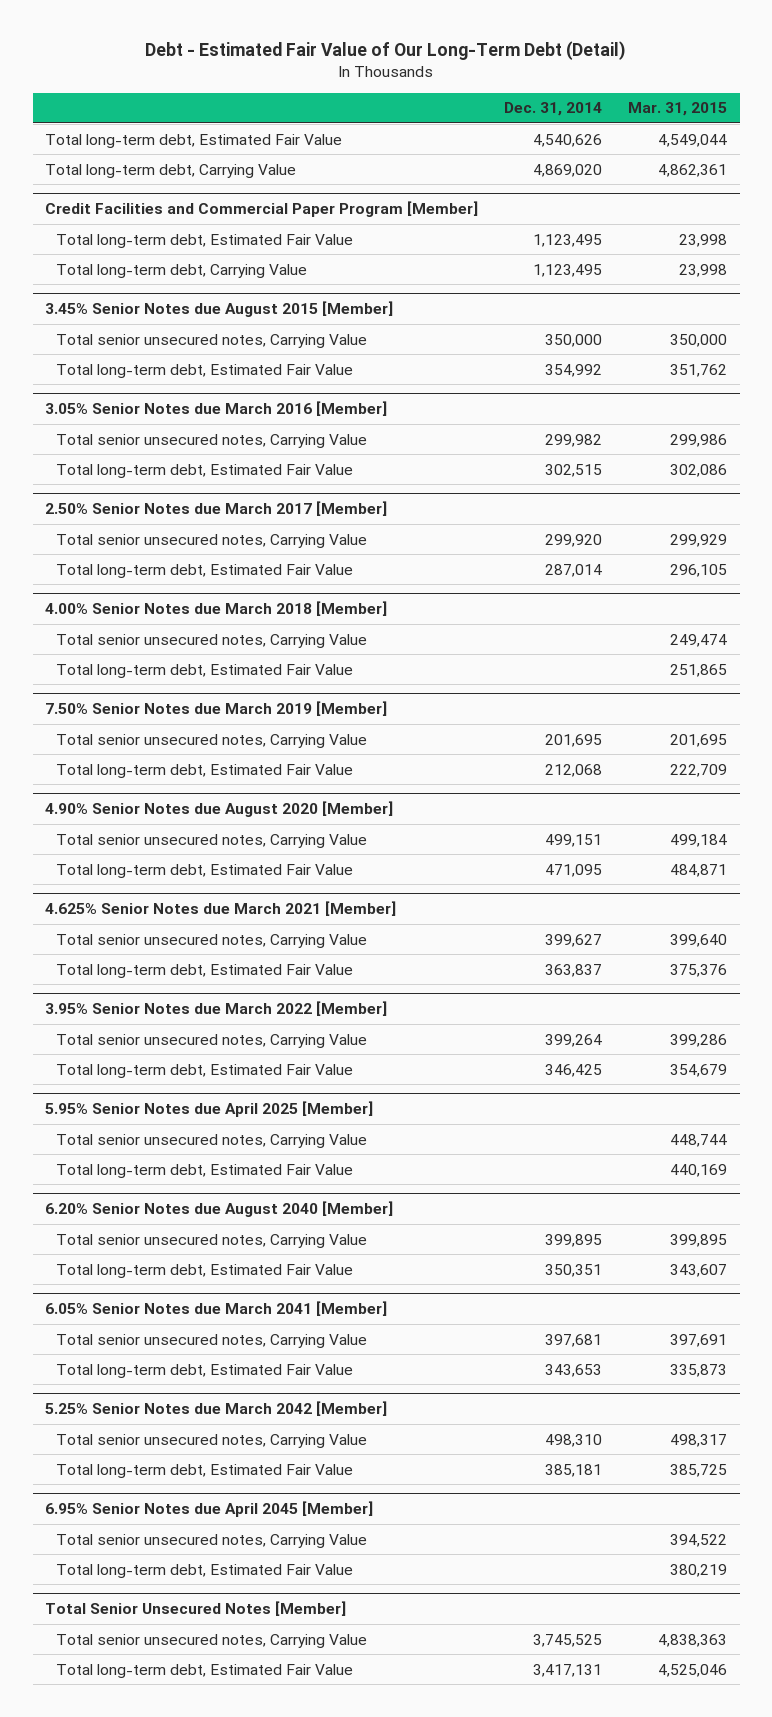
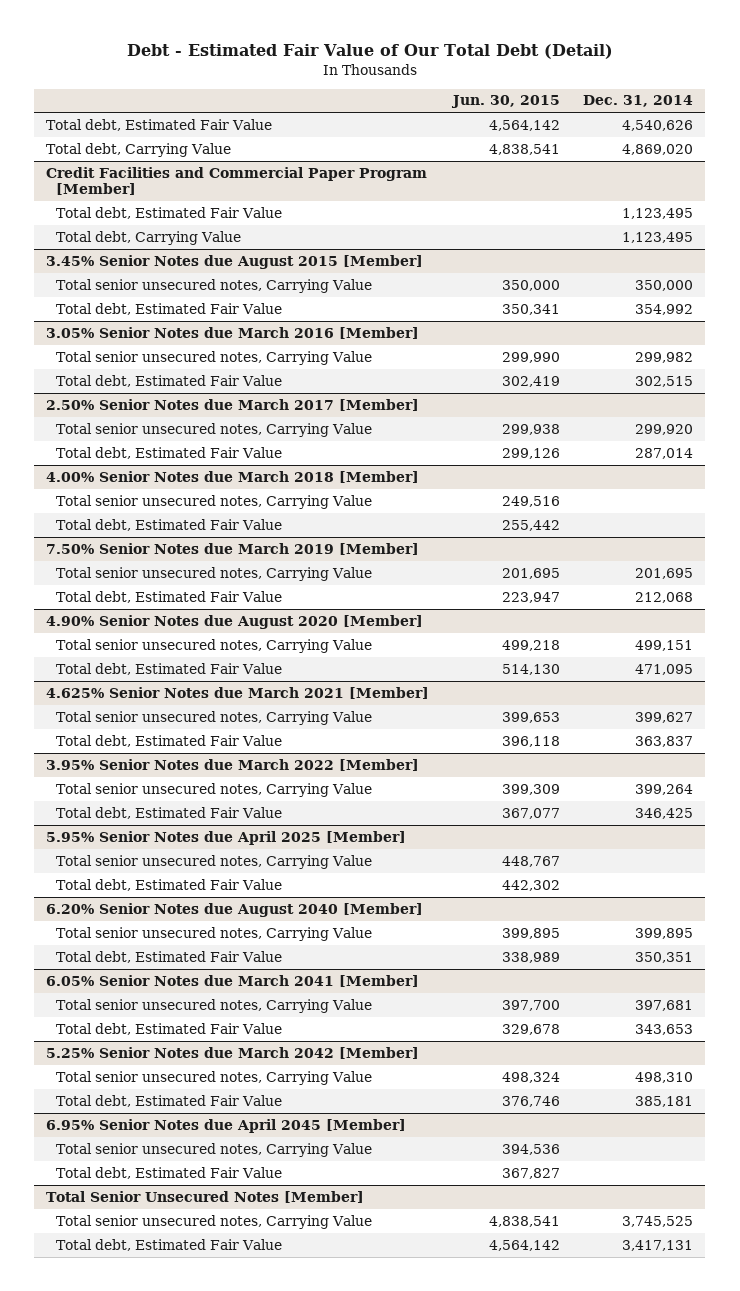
[145,41,627,61] Debt - Estimated Fair Value of Our Long-Term Debt (Detail) -> [126,43,613,59] Debt - Estimated Fair Value of Our Total Debt (Detail)
[627,102,727,117] Mar. 31, 2015 -> none
none -> [450,95,560,109] Jun. 30, 2015
[45,133,343,148] Total long-term debt, Estimated Fair Value -> [46,118,273,131] Total debt, Estimated Fair Value
[45,163,297,178] Total long-term debt, Carrying Value -> [46,142,232,157] Total debt, Carrying Value
[56,233,354,248] Total long-term debt, Estimated Fair Value -> [56,206,283,219] Total debt, Estimated Fair Value
[56,263,308,278] Total long-term debt, Carrying Value -> [56,230,242,245] Total debt, Carrying Value
[56,363,354,378] Total long-term debt, Estimated Fair Value -> [56,302,283,315] Total debt, Estimated Fair Value
[56,463,354,478] Total long-term debt, Estimated Fair Value -> [56,374,283,387] Total debt, Estimated Fair Value
[56,563,354,578] Total long-term debt, Estimated Fair Value -> [56,446,283,459] Total debt, Estimated Fair Value
[56,663,354,678] Total long-term debt, Estimated Fair Value -> [56,518,283,531] Total debt, Estimated Fair Value
[56,763,354,778] Total long-term debt, Estimated Fair Value -> [56,590,283,603] Total debt, Estimated Fair Value
[56,863,354,878] Total long-term debt, Estimated Fair Value -> [56,662,283,675] Total debt, Estimated Fair Value
[56,963,354,978] Total long-term debt, Estimated Fair Value -> [56,734,283,747] Total debt, Estimated Fair Value
[56,1063,354,1078] Total long-term debt, Estimated Fair Value -> [56,806,283,819] Total debt, Estimated Fair Value
[56,1163,354,1178] Total long-term debt, Estimated Fair Value -> [56,878,283,891] Total debt, Estimated Fair Value
[56,1263,354,1278] Total long-term debt, Estimated Fair Value -> [56,950,283,963] Total debt, Estimated Fair Value
[56,1363,354,1378] Total long-term debt, Estimated Fair Value -> [56,1022,283,1035] Total debt, Estimated Fair Value
[56,1463,354,1478] Total long-term debt, Estimated Fair Value -> [56,1094,283,1107] Total debt, Estimated Fair Value
[56,1563,354,1578] Total long-term debt, Estimated Fair Value -> [56,1166,283,1179] Total debt, Estimated Fair Value
[56,1663,354,1678] Total long-term debt, Estimated Fair Value -> [56,1238,283,1251] Total debt, Estimated Fair Value

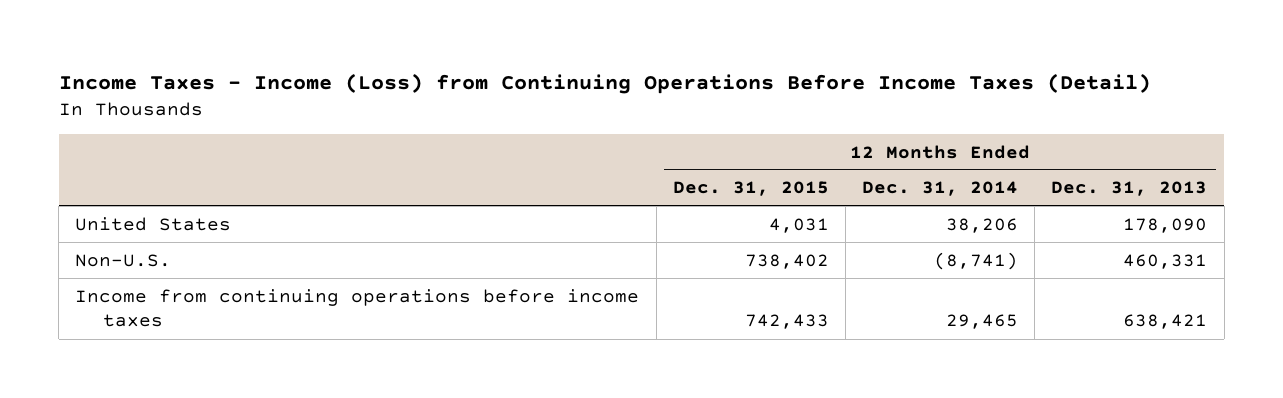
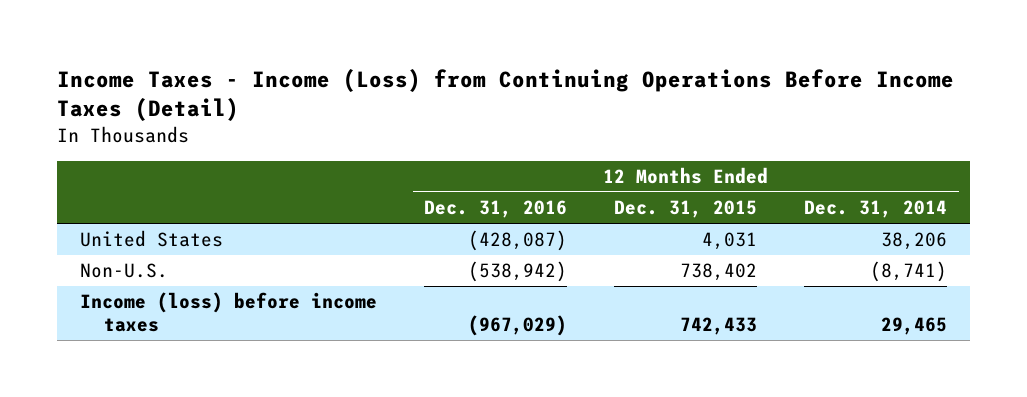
[1051,181,1208,197] Dec. 31, 2013 -> none
none -> [424,200,568,219] Dec. 31, 2016
[75,288,640,328] Income from continuing operations before income taxes -> [80,292,378,332] Income (loss) before income taxes

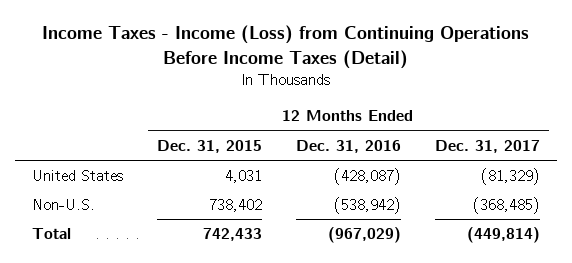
[803,200,947,219] Dec. 31, 2014 -> none
none -> [434,139,540,153] Dec. 31, 2017
[80,292,378,332] Income (loss) before income taxes -> [31,228,71,240] Total

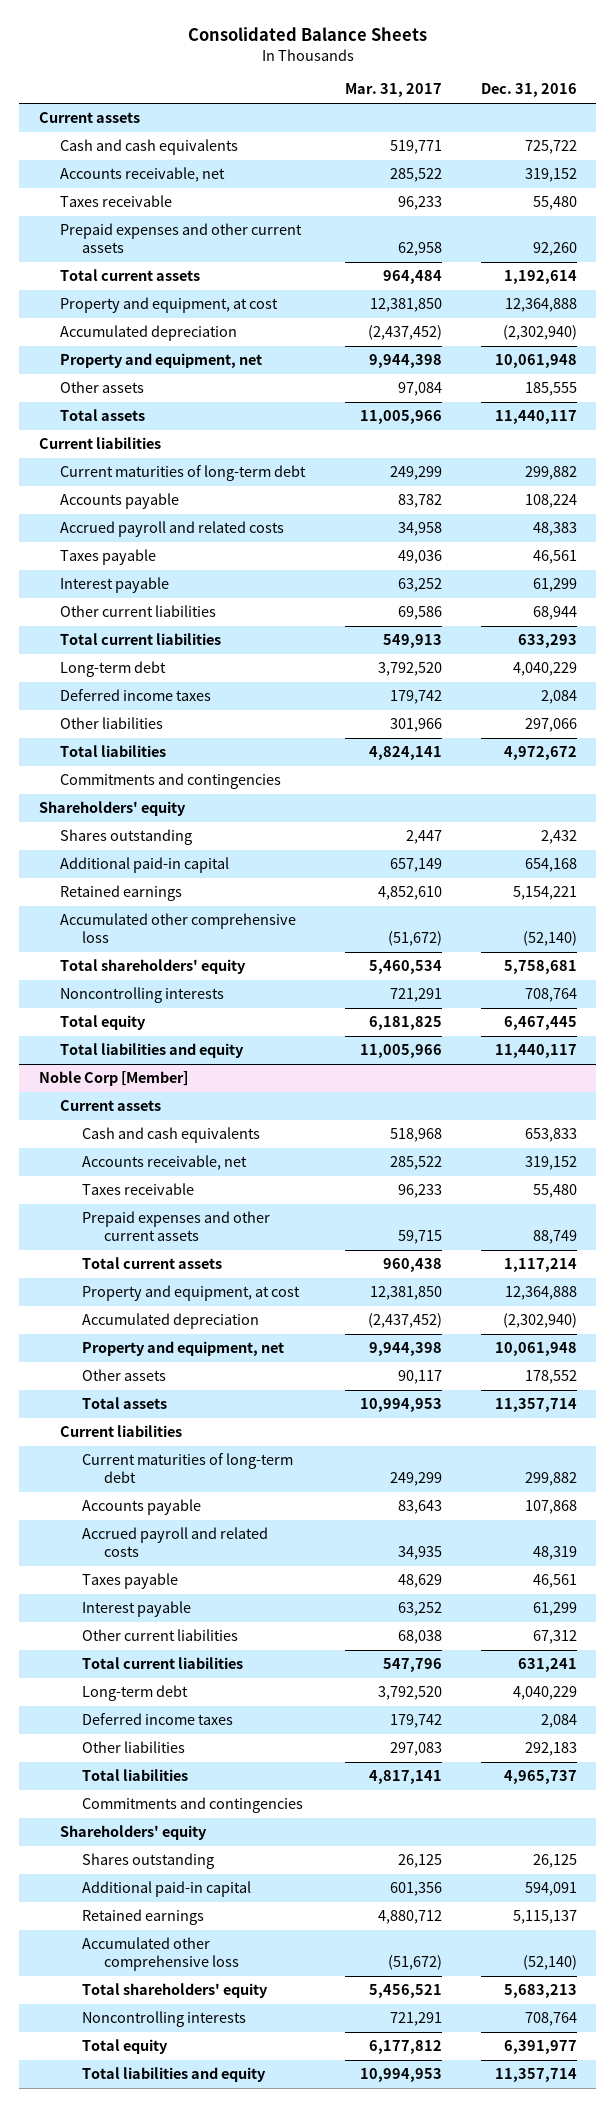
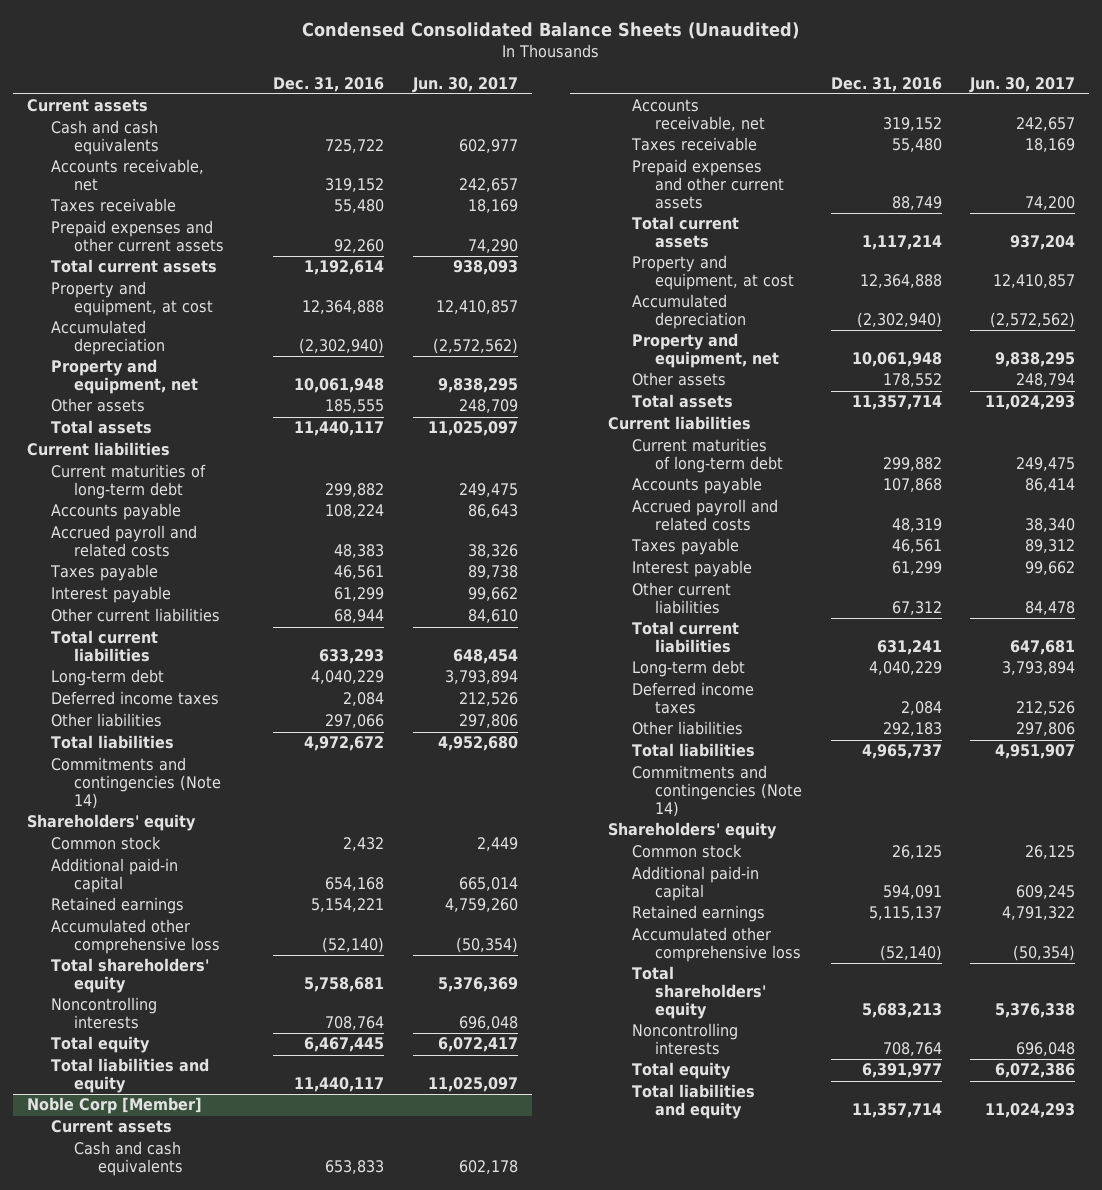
[187,27,427,42] Consolidated Balance Sheets -> [301,22,799,40] Condensed Consolidated Balance Sheets (Unaudited)
[344,83,442,98] Mar. 31, 2017 -> none
none -> [411,76,518,93] Jun. 30, 2017
[60,773,282,790] Commitments and contingencies -> [50,757,222,809] Commitments and contingencies (Note 14)
[60,829,193,846] Shares outstanding -> [50,836,161,851] Common stock
[82,1797,304,1814] Commitments and contingencies -> [631,765,803,817] Commitments and contingencies (Note 14)
[82,1853,215,1870] Shares outstanding -> [631,844,742,859] Common stock

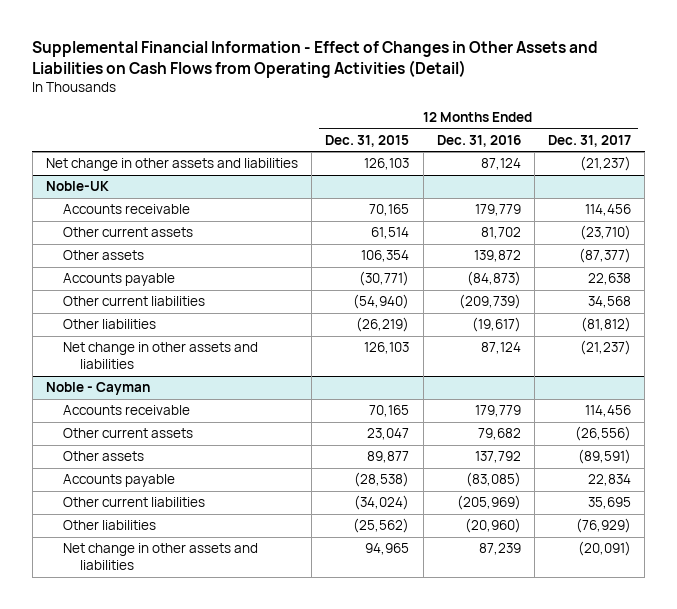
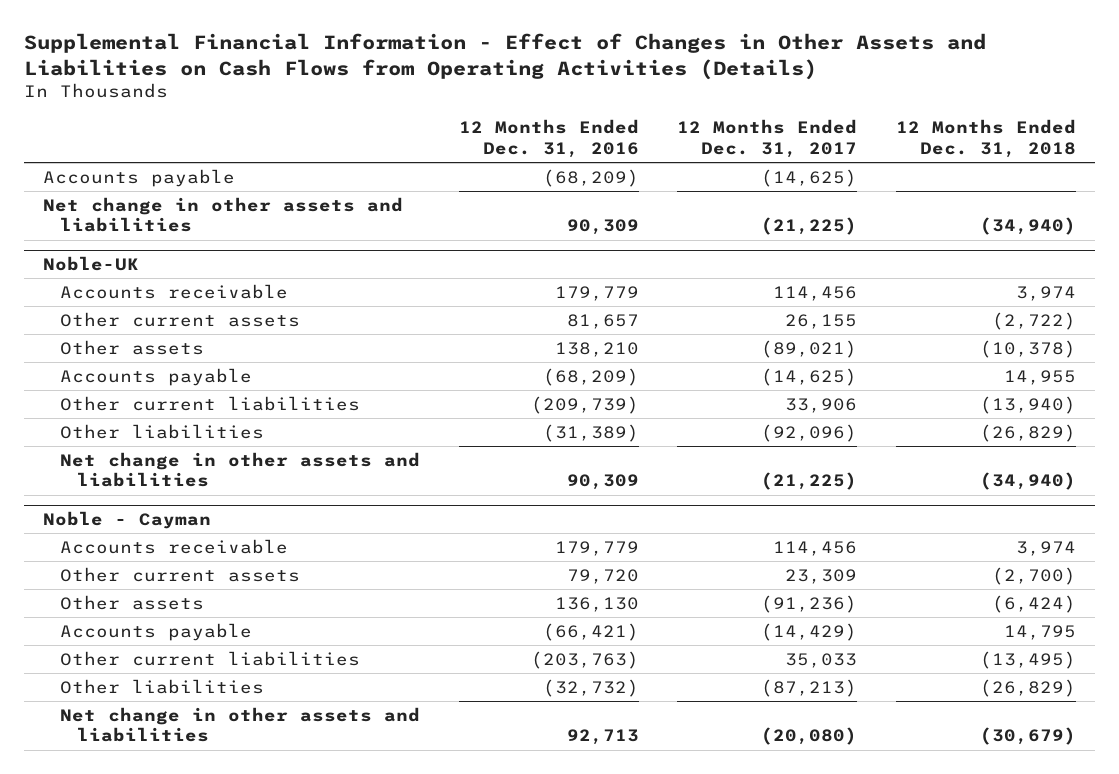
[32,41,599,79] Supplemental Financial Information - Effect of Changes in Other Assets and Liabilities on Cash Flows from Operating Activities (Detail) -> [23,33,986,80] Supplemental Financial Information - Effect of Changes in Other Assets and Liabilities on Cash Flows from Operating Activities (Details)
[325,134,410,147] Dec. 31, 2015 -> none
none -> [895,119,1076,158] 12 Months Ended Dec. 31, 2018
none -> [43,168,236,187] Accounts payable
[480,158,521,171] 87,124 -> [566,219,639,236] 90,309
[580,156,632,172] (21,237) -> [761,217,858,236] (21,225)
[480,227,521,240] 81,702 -> [566,313,639,329] 81,657
[580,225,632,241] (23,710) -> [785,313,858,329] 26,155
[473,250,521,263] 139,872 -> [554,341,639,357] 138,210
[579,248,632,264] (87,377) -> [761,339,858,358] (89,021)
[466,271,521,287] (84,873) -> [542,367,639,386] (68,209)
[588,273,632,286] 22,638 -> [761,367,858,386] (14,625)
[588,296,632,309] 34,568 -> [785,397,858,413] 33,906
[471,317,521,333] (19,617) -> [542,423,639,442] (31,389)
[581,317,632,333] (81,812) -> [761,423,858,442] (92,096)
[480,342,521,355] 87,124 -> [566,474,639,491] 90,309
[580,340,632,356] (21,237) -> [761,472,858,491] (21,225)
[477,428,521,441] 79,682 -> [566,568,639,584] 79,720
[575,426,632,442] (26,556) -> [785,568,858,584] 23,309
[474,451,521,464] 137,792 -> [554,596,639,612] 136,130
[578,449,632,465] (89,591) -> [761,594,858,613] (91,236)
[465,472,521,488] (83,085) -> [542,622,639,641] (66,421)
[588,474,632,487] 22,834 -> [761,622,858,641] (14,429)
[456,495,521,511] (205,969) -> [530,650,639,669] (203,763)
[588,497,632,510] 35,695 -> [785,652,858,668] 35,033
[464,518,521,534] (20,960) -> [542,678,639,697] (32,732)
[576,518,632,534] (76,929) -> [761,678,858,697] (87,213)
[478,543,521,556] 87,239 -> [566,729,639,746] 92,713
[578,541,632,557] (20,091) -> [761,727,858,746] (20,080)

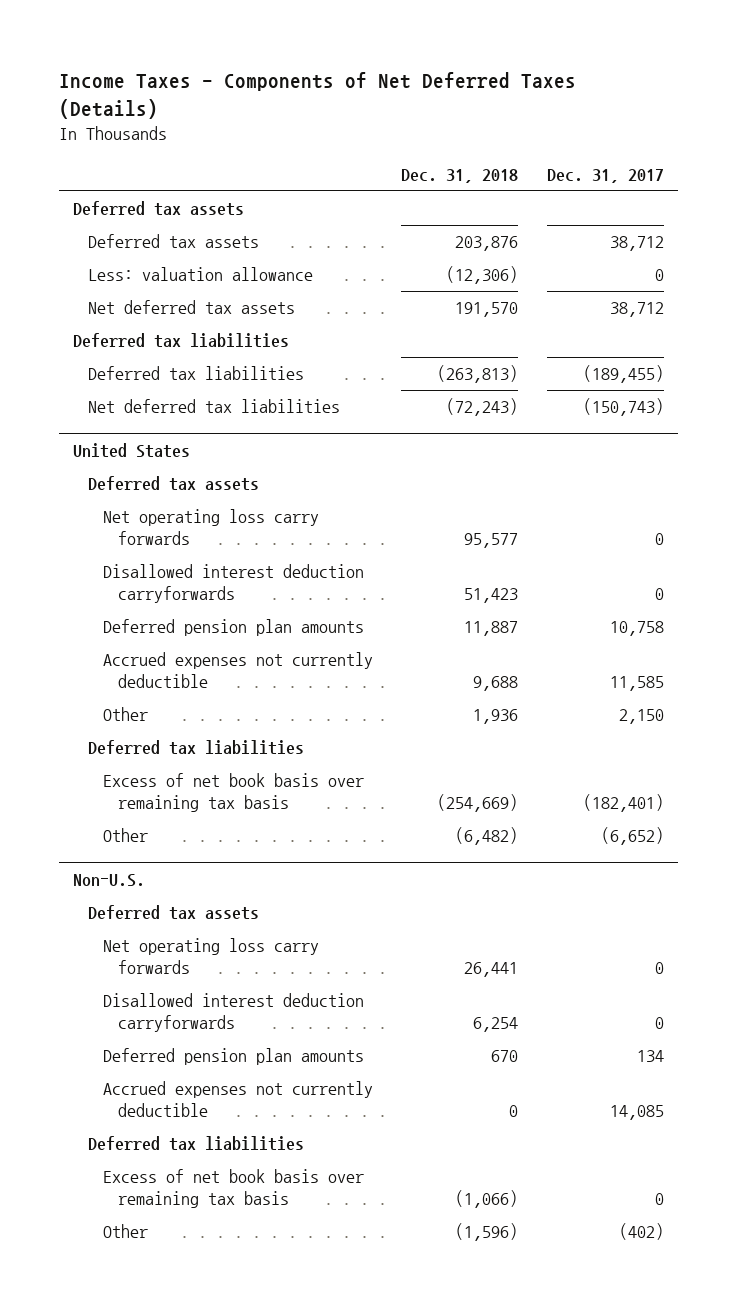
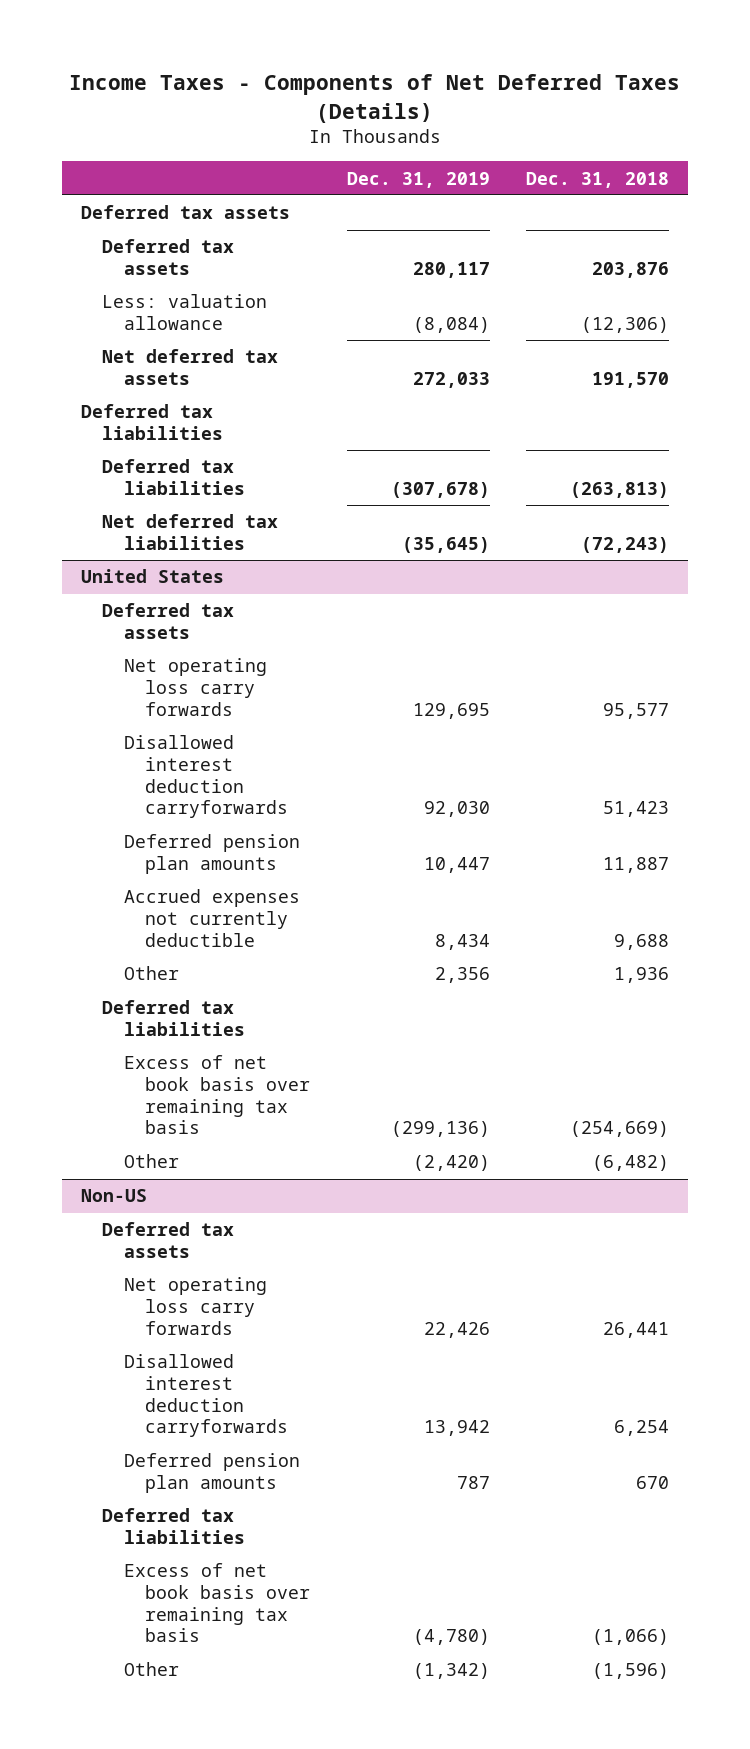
[546,168,664,183] Dec. 31, 2017 -> none
none -> [346,171,490,188] Dec. 31, 2019
[73,874,146,888] Non-U.S. -> [80,1189,147,1203] Non-US
[103,1081,374,1117] Accrued expenses not currently deductible -> none

